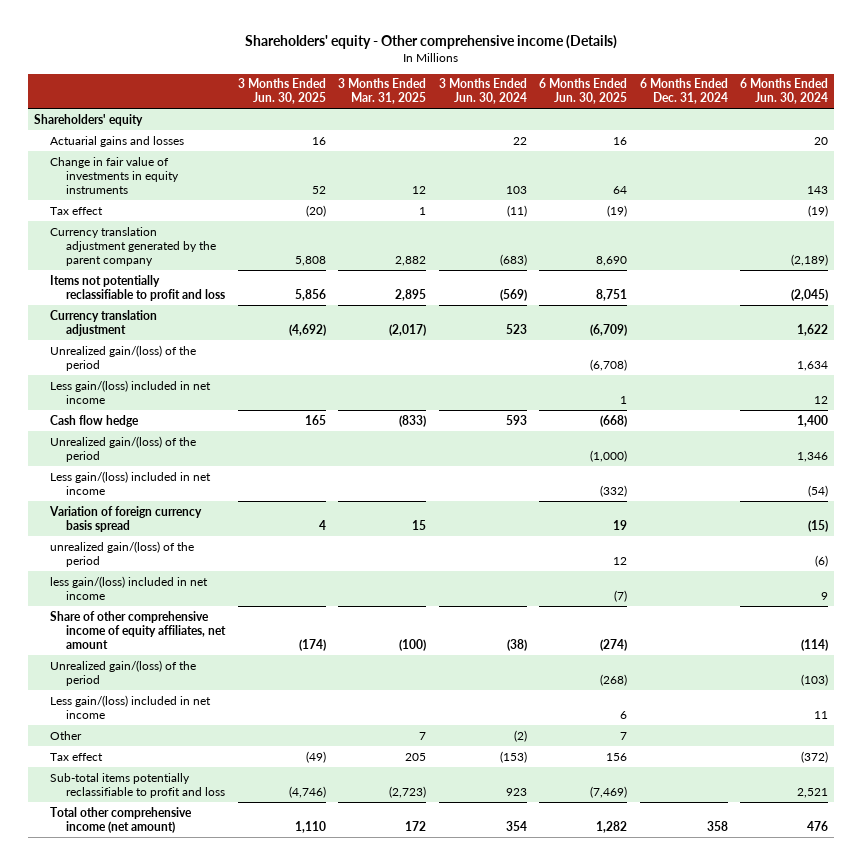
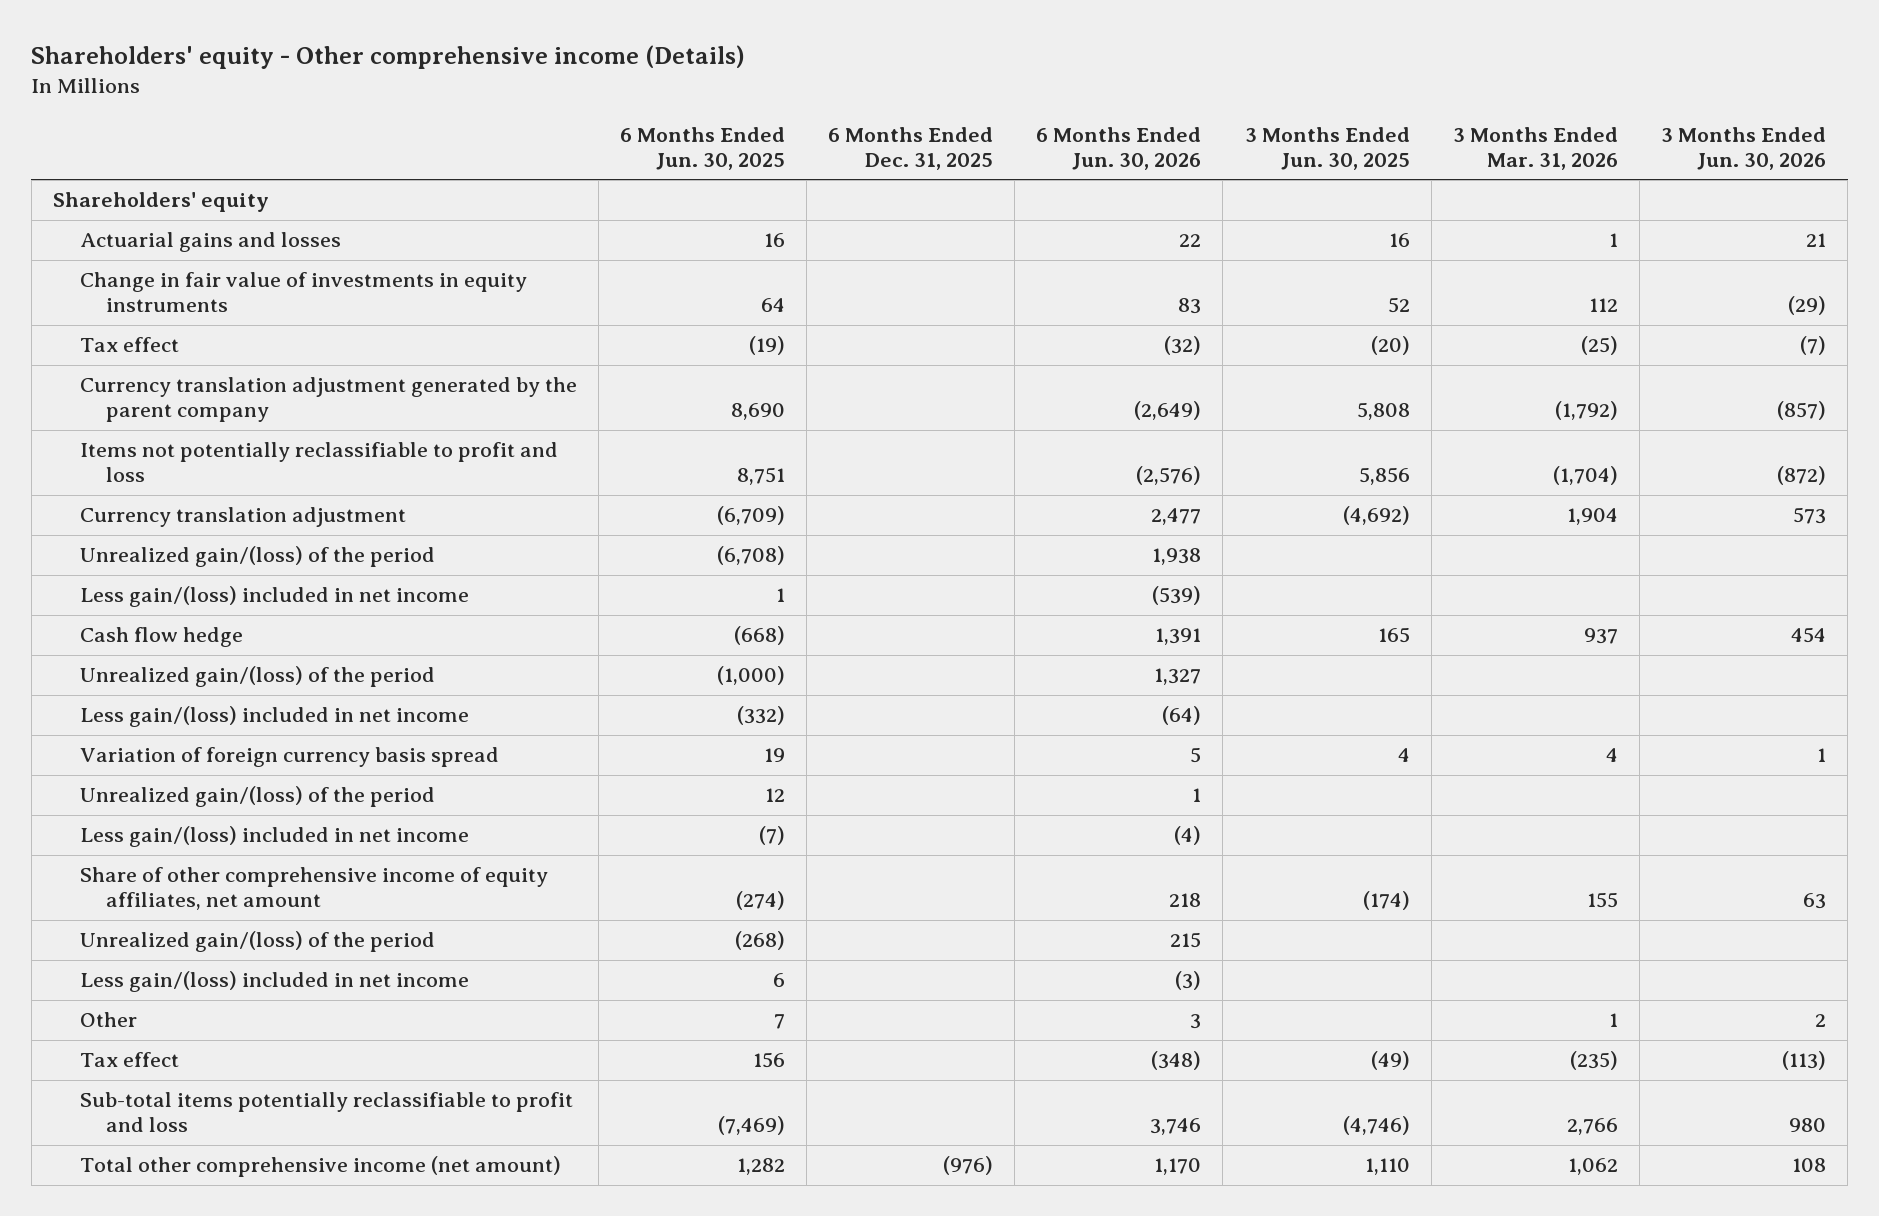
[338,78,427,105] 3 Months Ended Mar. 31, 2025 -> none
[438,78,527,105] 3 Months Ended Jun. 30, 2024 -> none
[639,78,728,105] 6 Months Ended Dec. 31, 2024 -> none
[740,78,829,105] 6 Months Ended Jun. 30, 2024 -> none
none -> [828,126,994,170] 6 Months Ended Dec. 31, 2025
none -> [1036,126,1202,170] 6 Months Ended Jun. 30, 2026
none -> [1452,126,1618,170] 3 Months Ended Mar. 31, 2026
none -> [1660,126,1826,170] 3 Months Ended Jun. 30, 2026
[50,540,195,567] unrealized gain/(loss) of the period -> [79,786,435,808] Unrealized gain/(loss) of the period
[50,575,209,600] less gain/(loss) included in net income -> [79,826,469,848] Less gain/(loss) included in net income

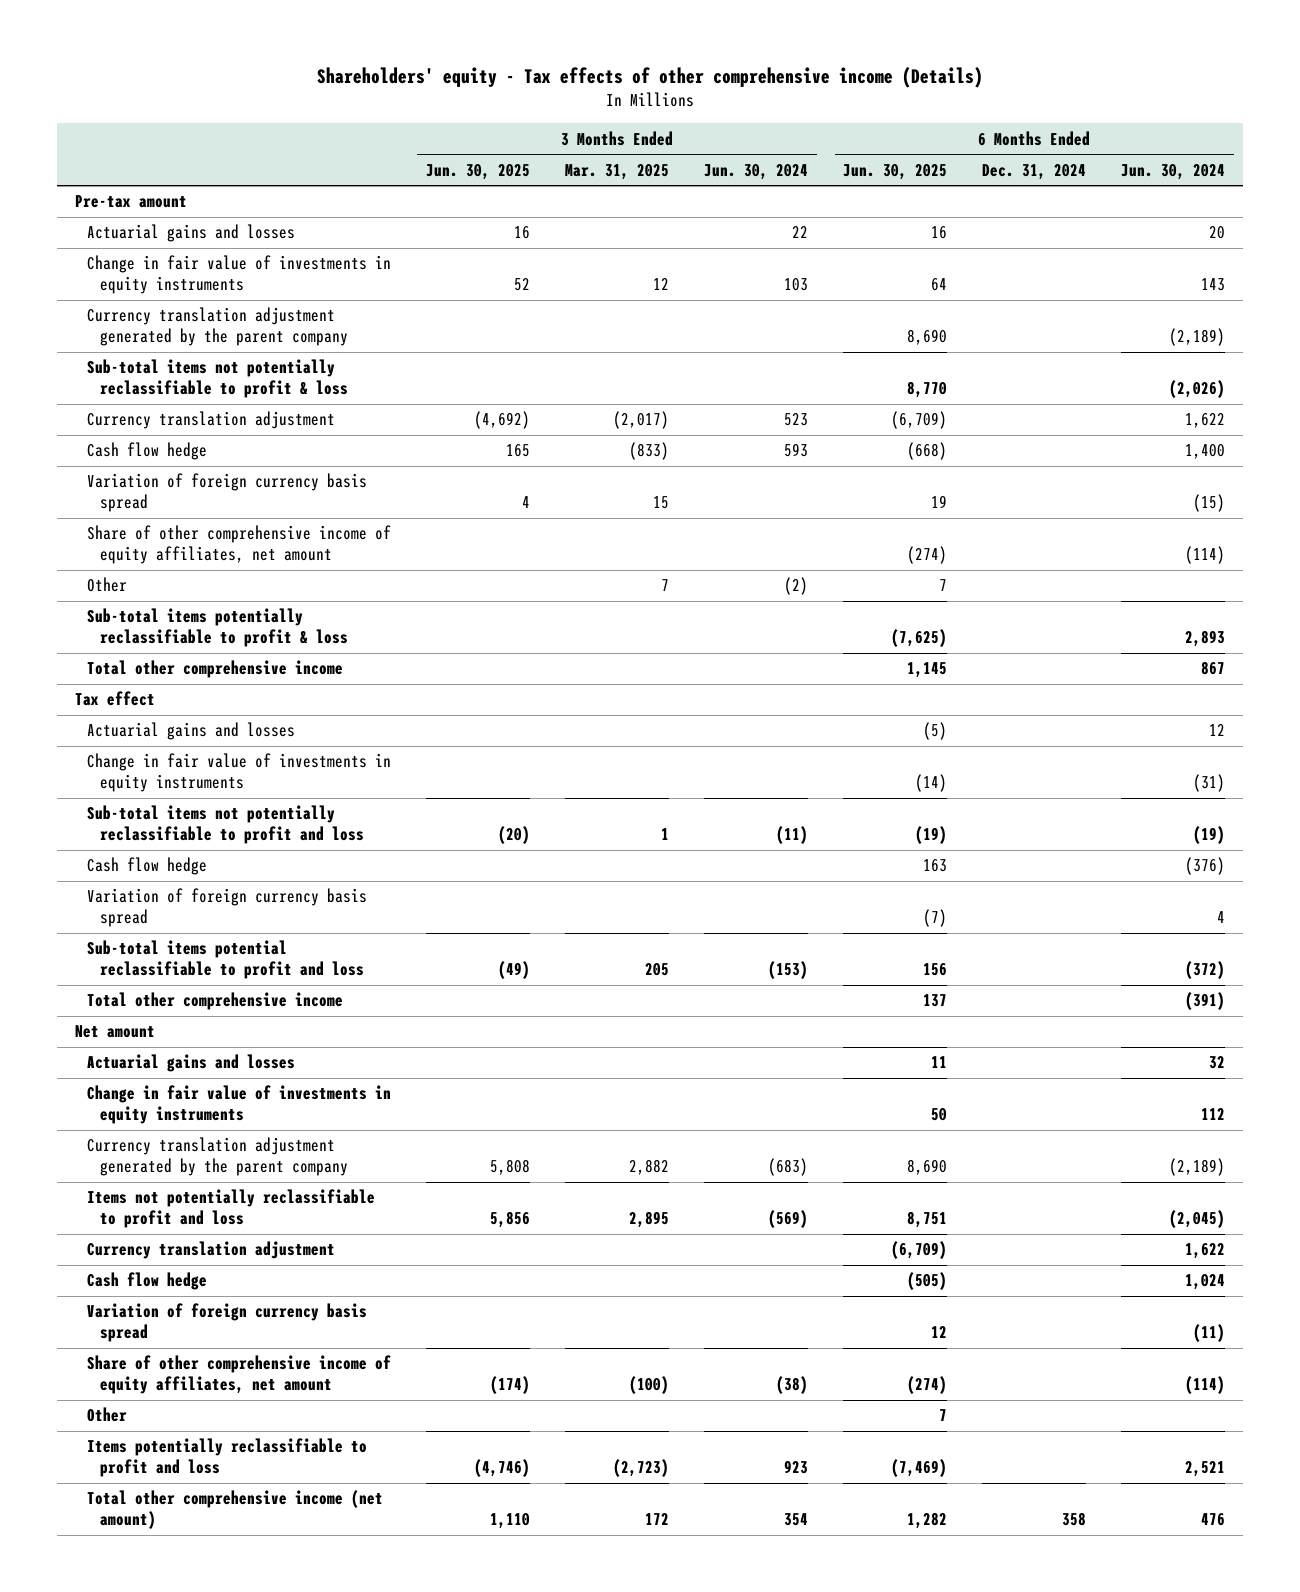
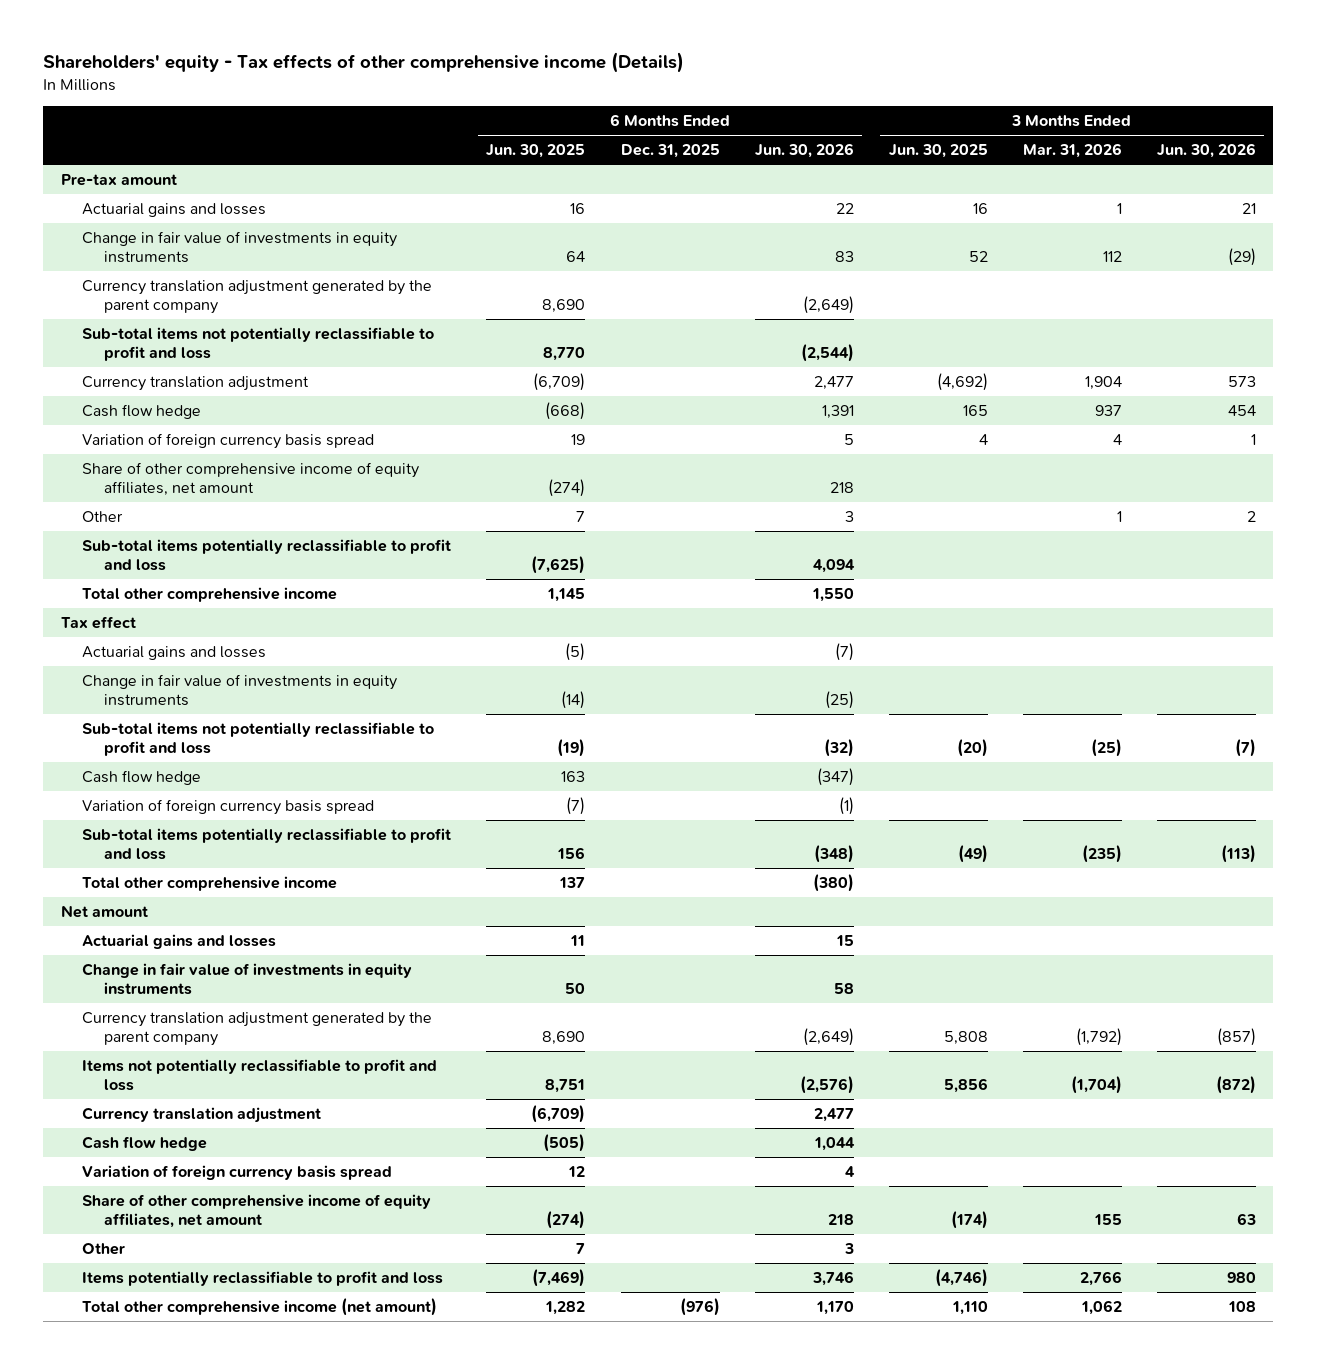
[565,163,670,180] Mar. 31, 2025 -> none
[704,163,809,180] Jun. 30, 2024 -> none
[982,163,1087,180] Dec. 31, 2024 -> none
[1121,163,1226,180] Jun. 30, 2024 -> none
none -> [620,144,720,159] Dec. 31, 2025
none -> [754,143,854,159] Jun. 30, 2026
none -> [1022,143,1122,159] Mar. 31, 2026
none -> [1156,143,1256,159] Jun. 30, 2026
[87,359,348,399] Sub-total items not potentially reclassifiable to profit & loss -> [82,327,435,362] Sub-total items not potentially reclassifiable to profit and loss
[87,608,348,648] Sub-total items potentially reclassifiable to profit & loss -> [82,539,452,572] Sub-total items potentially reclassifiable to profit and loss
[87,940,364,980] Sub-total items potential reclassifiable to profit and loss -> [82,828,452,861] Sub-total items potentially reclassifiable to profit and loss

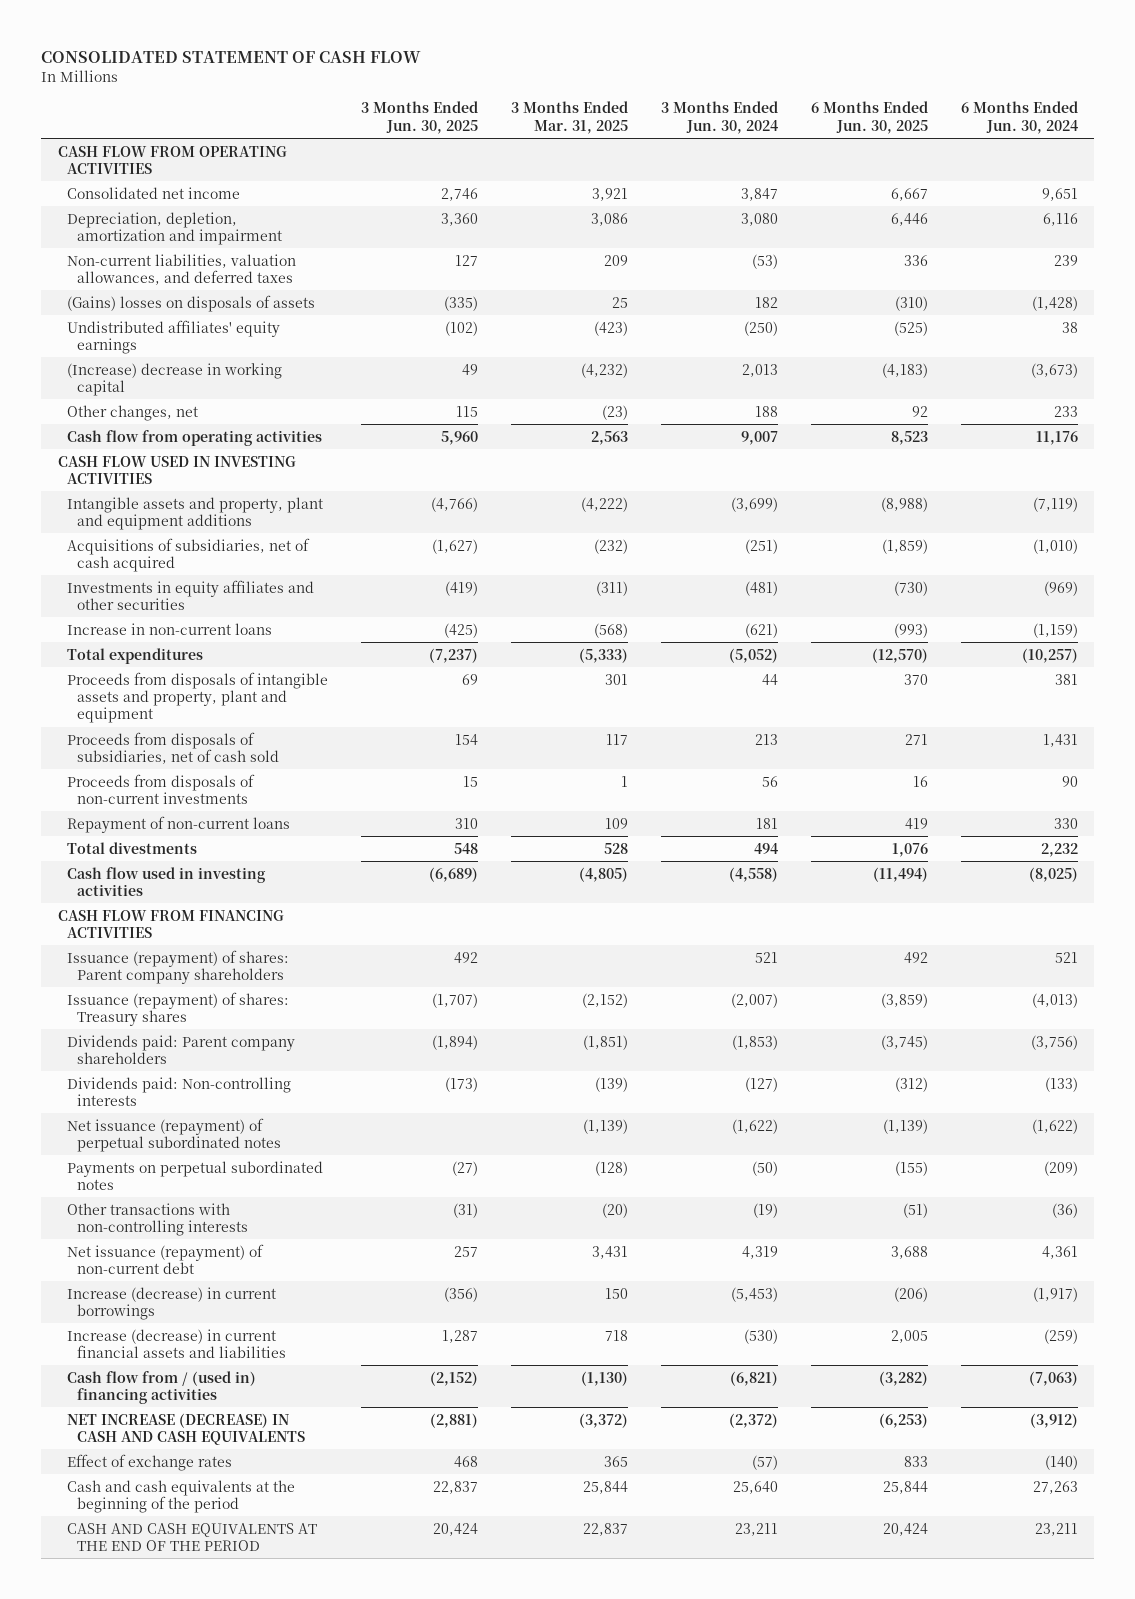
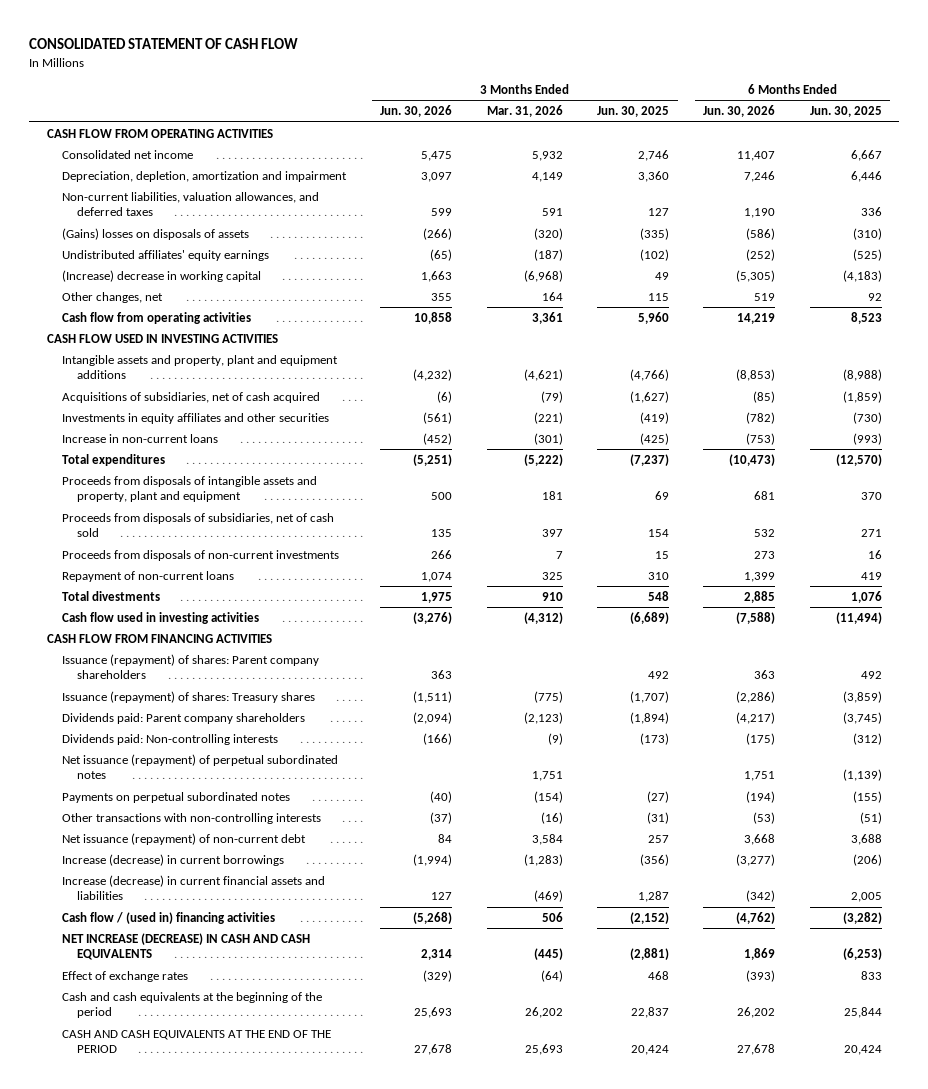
[511,101,629,134] 3 Months Ended Mar. 31, 2025 -> none
[661,101,779,134] 3 Months Ended Jun. 30, 2024 -> none
[960,101,1078,134] 6 Months Ended Jun. 30, 2024 -> none
none -> [380,105,453,118] Jun. 30, 2026
none -> [486,105,563,118] Mar. 31, 2026
none -> [703,105,776,118] Jun. 30, 2026
[67,1370,257,1404] Cash flow from / (used in) financing activities -> [61,911,275,924] Cash flow / (used in) financing activities

